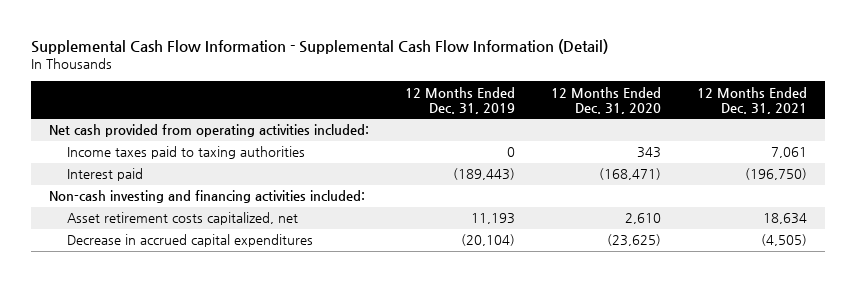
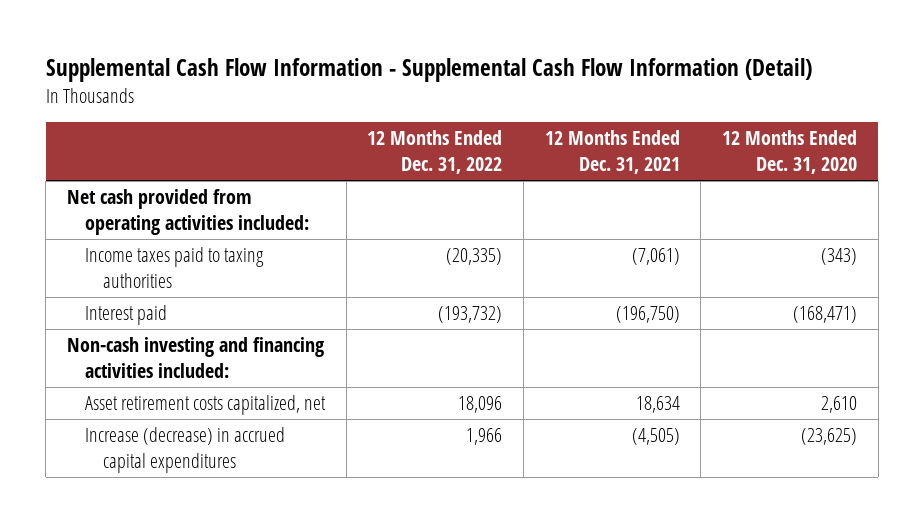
[405,86,516,114] 12 Months Ended Dec. 31, 2019 -> none
none -> [367,130,503,174] 12 Months Ended Dec. 31, 2022
[636,147,661,159] 343 -> [820,248,857,266] (343)
[770,147,807,159] 7,061 -> [631,248,680,266] (7,061)
[66,234,313,248] Decrease in accrued capital expenditures -> [85,427,286,473] Increase (decrease) in accrued capital expenditures

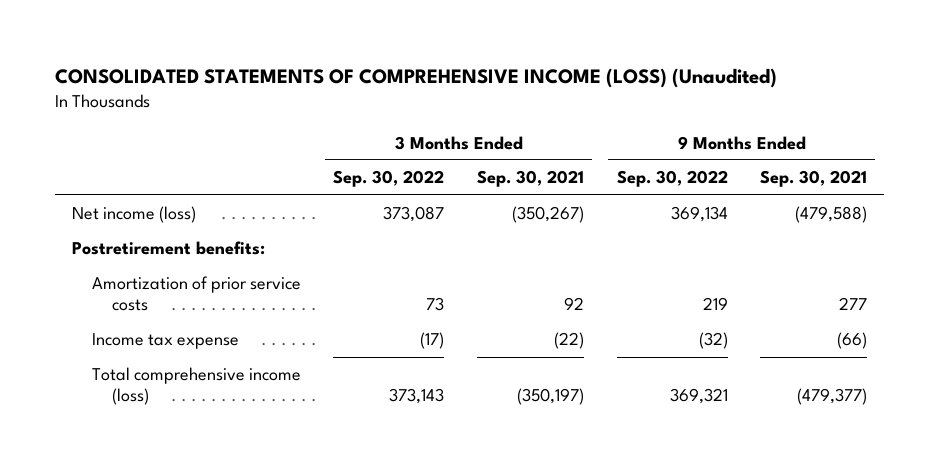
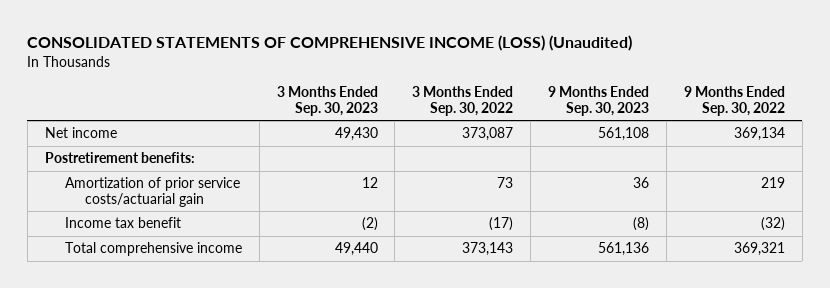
[476,170,584,188] Sep. 30, 2021 -> none
[760,170,868,188] Sep. 30, 2021 -> none
none -> [276,86,378,116] 3 Months Ended Sep. 30, 2023
none -> [548,86,650,116] 9 Months Ended Sep. 30, 2023
[71,206,196,224] Net income (loss) -> [44,127,117,139] Net income
[91,276,301,312] Amortization of prior service costs -> [64,177,240,207] Amortization of prior service costs/actuarial gain
[91,333,239,350] Income tax expense -> [64,217,181,229] Income tax benefit
[91,367,301,406] Total comprehensive income (loss) -> [64,242,242,257] Total comprehensive income

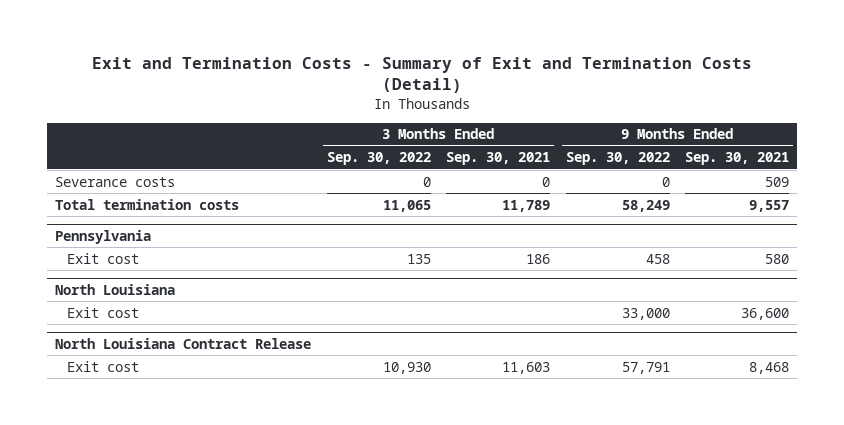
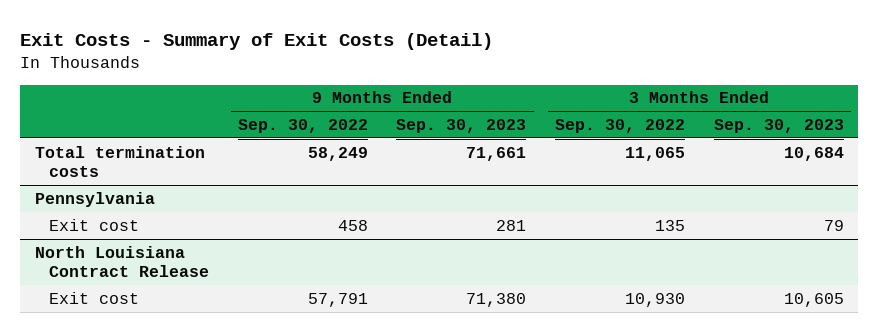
[92,56,753,94] Exit and Termination Costs - Summary of Exit and Termination Costs (Detail) -> [20,32,494,50] Exit Costs - Summary of Exit Costs (Detail)
[446,152,551,166] Sep. 30, 2021 -> none
[685,152,790,166] Sep. 30, 2021 -> none
none -> [396,118,527,133] Sep. 30, 2023
none -> [713,118,844,133] Sep. 30, 2023
[55,176,176,187] Severance costs -> none
[55,283,176,295] North Louisiana -> none
[67,306,140,318] Exit cost -> none

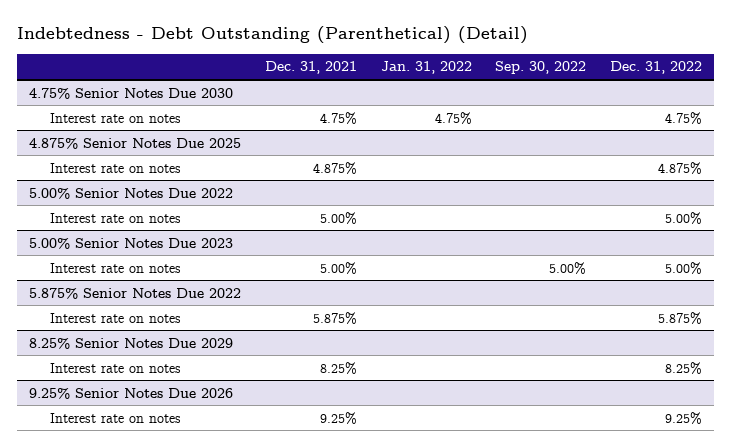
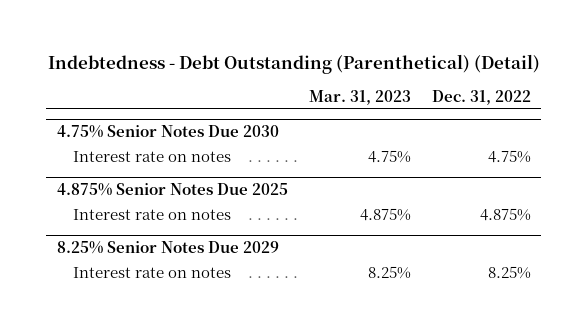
[264,61,357,75] Dec. 31, 2021 -> none
[380,61,472,75] Jan. 31, 2022 -> none
[495,61,587,75] Sep. 30, 2022 -> none
none -> [308,90,411,106] Mar. 31, 2023
[29,187,234,199] 5.00% Senior Notes Due 2022 -> none
[49,212,181,223] Interest rate on notes -> none
[29,237,234,249] 5.00% Senior Notes Due 2023 -> none
[49,262,181,273] Interest rate on notes -> none
[29,287,242,299] 5.875% Senior Notes Due 2022 -> none
[49,312,181,323] Interest rate on notes -> none
[29,387,234,399] 9.25% Senior Notes Due 2026 -> none
[49,412,181,423] Interest rate on notes -> none

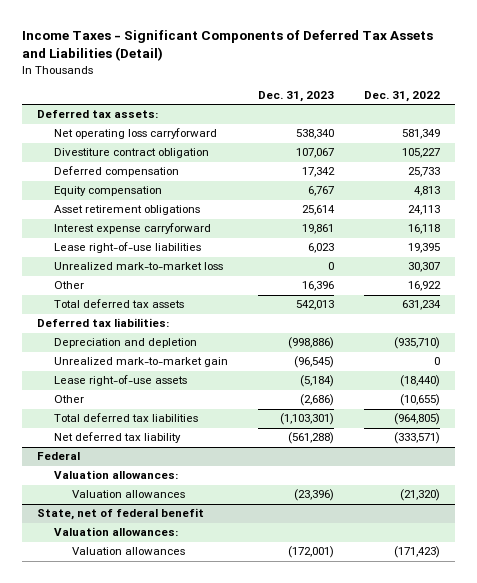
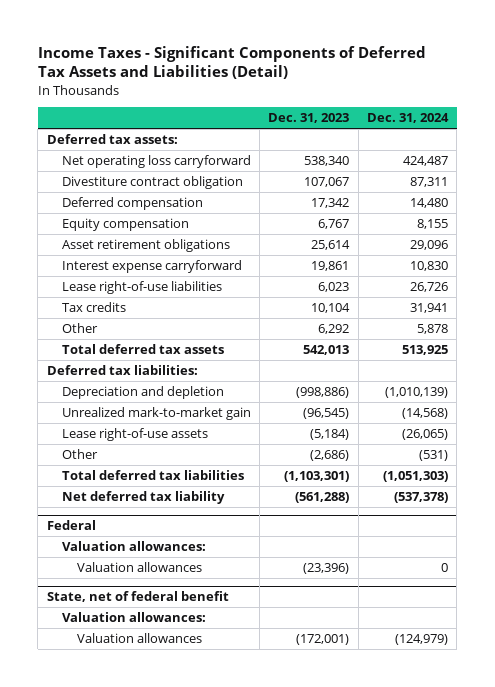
[364,90,441,102] Dec. 31, 2022 -> none
none -> [366,113,449,124] Dec. 31, 2024
[54,262,224,271] Unrealized mark-to-market loss -> none
none -> [62,302,127,313] Tax credits
[302,281,335,292] 16,396 -> [318,324,350,335] 6,292

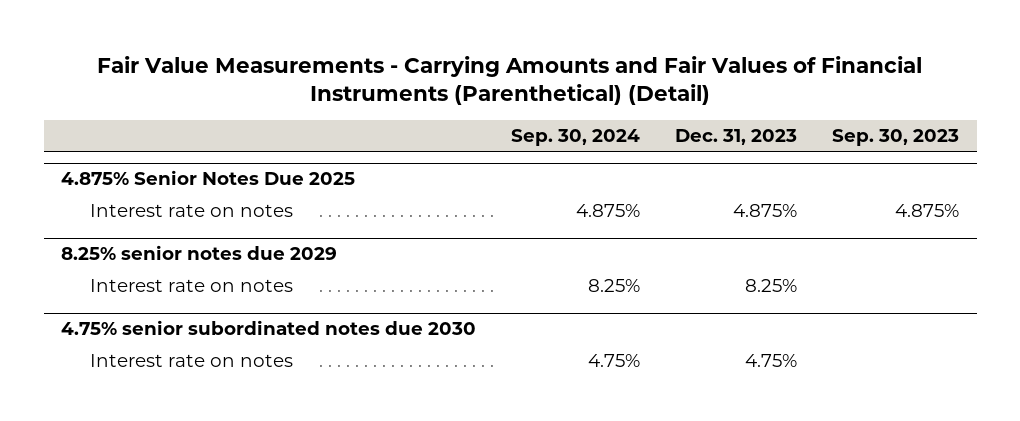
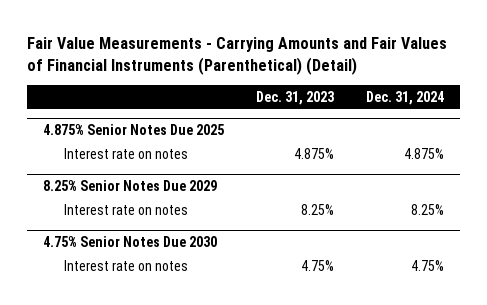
[511,129,641,147] Sep. 30, 2024 -> none
[832,129,960,147] Sep. 30, 2023 -> none
none -> [365,90,444,105] Dec. 31, 2024
[61,245,338,261] 8.25% senior notes due 2029 -> [43,180,218,192] 8.25% Senior Notes Due 2029
[61,320,477,336] 4.75% senior subordinated notes due 2030 -> [43,236,218,248] 4.75% Senior Notes Due 2030

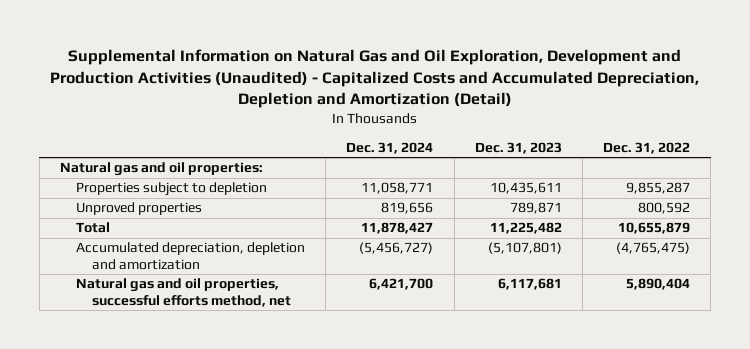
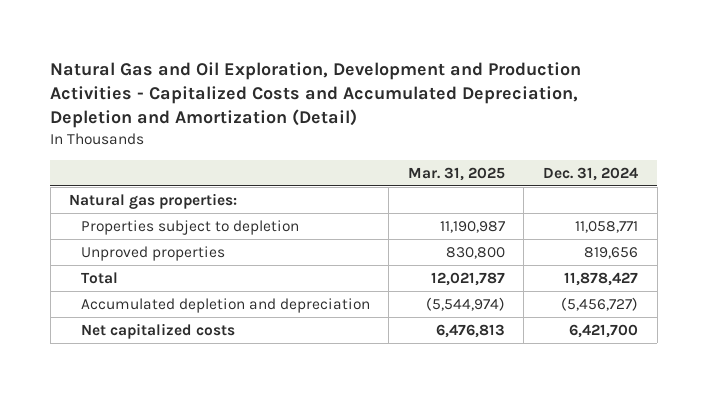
[50,49,700,109] Supplemental Information on Natural Gas and Oil Exploration, Development and Production Activities (Unaudited) - Capitalized Costs and Accumulated Depreciation, Depletion and Amortization (Detail) -> [50,61,582,129] Natural Gas and Oil Exploration, Development and Production Activities - Capitalized Costs and Accumulated Depreciation, Depletion and Amortization (Detail)
[474,141,562,154] Dec. 31, 2023 -> none
[603,141,691,154] Dec. 31, 2022 -> none
none -> [407,166,505,181] Mar. 31, 2025
[60,162,264,177] Natural gas and oil properties: -> [69,192,238,209] Natural gas properties:
[75,242,305,270] Accumulated depreciation, depletion and amortization -> [80,297,370,313] Accumulated depletion and depreciation
[75,278,291,307] Natural gas and oil properties, successful efforts method, net -> [80,322,235,339] Net capitalized costs

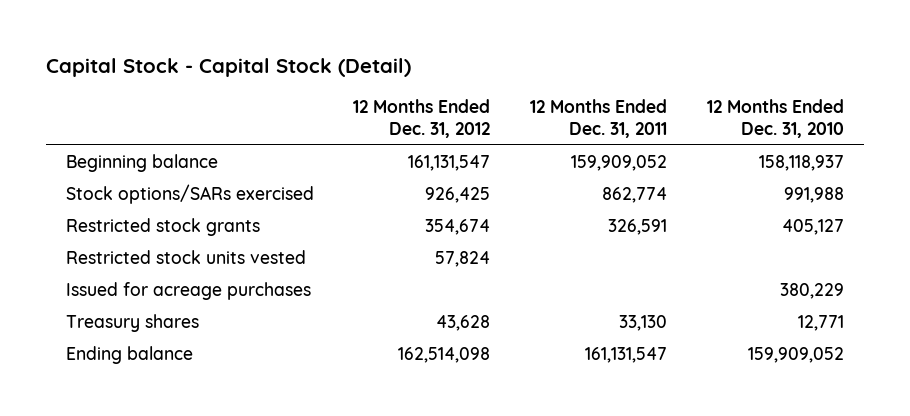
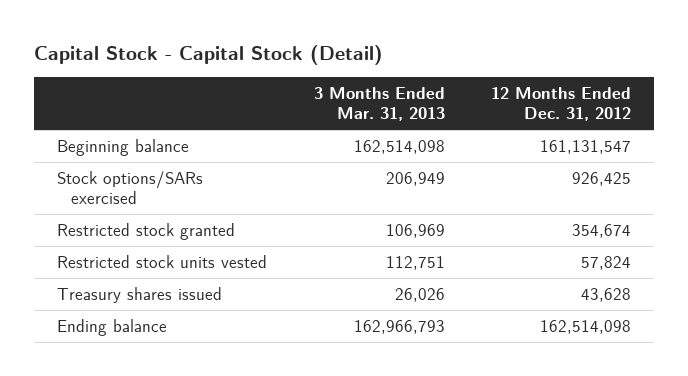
[530,98,668,139] 12 Months Ended Dec. 31, 2011 -> none
[707,98,845,139] 12 Months Ended Dec. 31, 2010 -> none
none -> [313,86,445,122] 3 Months Ended Mar. 31, 2013
[65,218,260,237] Restricted stock grants -> [57,222,236,240] Restricted stock granted
[65,282,311,301] Issued for acreage purchases -> none
[65,314,199,333] Treasury shares -> [57,286,223,303] Treasury shares issued

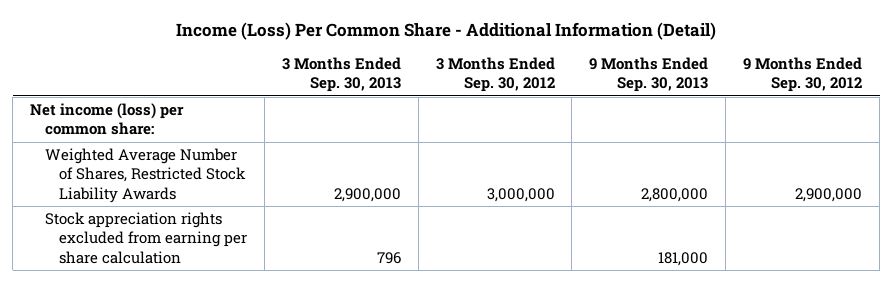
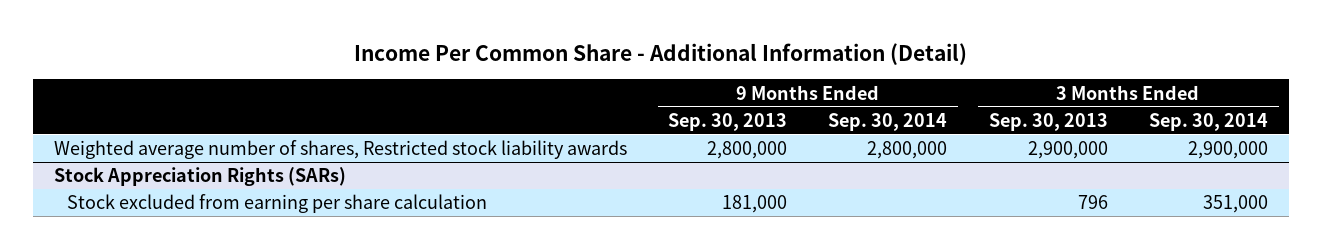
[176,22,717,41] Income (Loss) Per Common Share - Additional Information (Detail) -> [353,43,967,66] Income Per Common Share - Additional Information (Detail)
[435,57,555,93] 3 Months Ended Sep. 30, 2012 -> none
[743,57,863,93] 9 Months Ended Sep. 30, 2012 -> none
none -> [828,112,948,131] Sep. 30, 2014
none -> [1149,112,1269,131] Sep. 30, 2014
[30,103,185,136] Net income (loss) per common share: -> none
[44,148,246,203] Weighted Average Number of Shares, Restricted Stock Liability Awards -> [53,140,627,160] Weighted average number of shares, Restricted stock liability awards
none -> [53,167,346,187] Stock Appreciation Rights (SARs)
[44,212,247,264] Stock appreciation rights excluded from earning per share calculation -> [67,194,488,214] Stock excluded from earning per share calculation

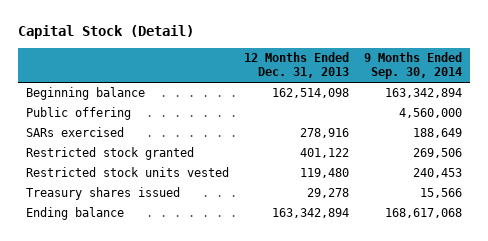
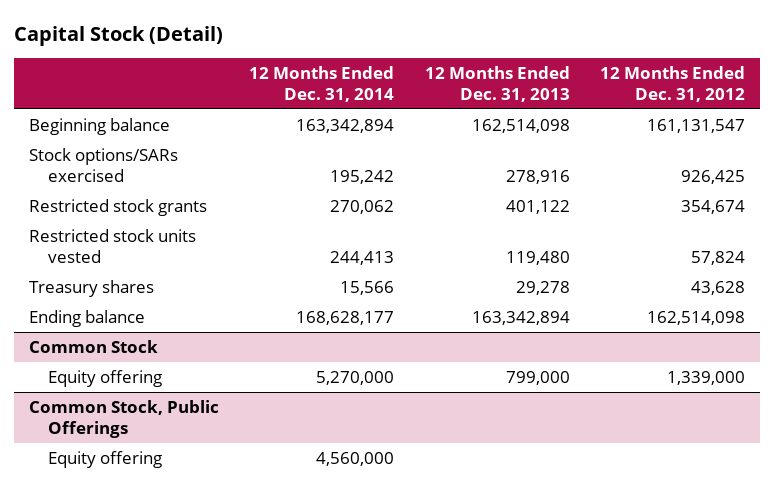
[364,51,463,80] 9 Months Ended Sep. 30, 2014 -> none
none -> [249,65,395,102] 12 Months Ended Dec. 31, 2014
none -> [600,65,746,102] 12 Months Ended Dec. 31, 2012
[26,107,132,121] Public offering -> none
[26,127,125,138] SARs exercised -> [29,148,179,183] Stock options/SARs exercised
[26,147,195,161] Restricted stock granted -> [29,199,208,217] Restricted stock grants
[26,187,181,201] Treasury shares issued -> [29,280,155,298] Treasury shares
none -> [29,340,159,354] Common Stock
none -> [47,370,162,388] Equity offering
none -> [29,400,220,439] Common Stock, Public Offerings
none -> [47,451,162,469] Equity offering

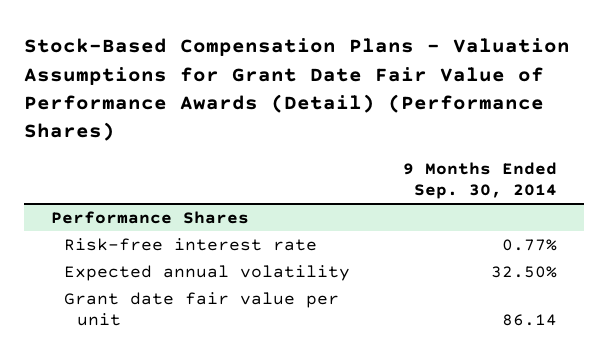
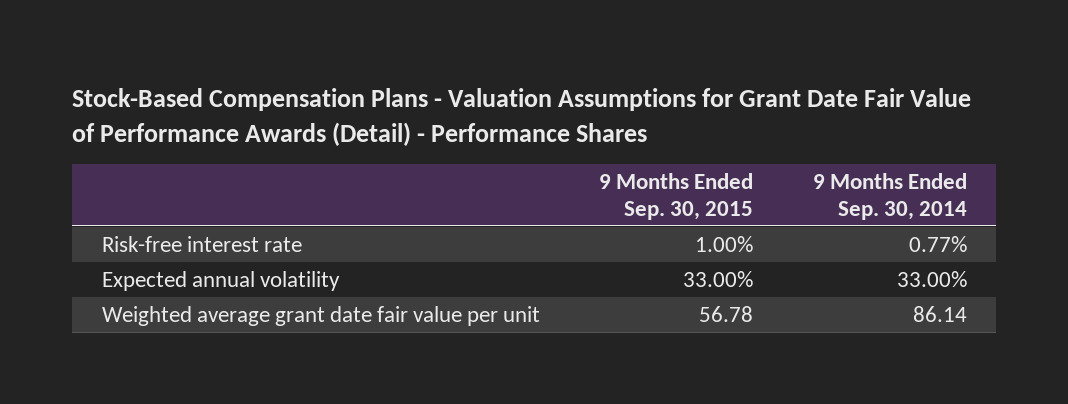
[24,38,571,142] Stock-Based Compensation Plans - Valuation Assumptions for Grant Date Fair Value of Performance Awards (Detail) (Performance Shares) -> [71,87,971,146] Stock-Based Compensation Plans - Valuation Assumptions for Grant Date Fair Value of Performance Awards (Detail) - Performance Shares
none -> [599,173,754,220] 9 Months Ended Sep. 30, 2015
[50,210,249,224] Performance Shares -> none
[491,265,558,278] 32.50% -> [896,270,967,287] 33.00%
[63,291,339,326] Grant date fair value per unit -> [101,305,540,326] Weighted average grant date fair value per unit

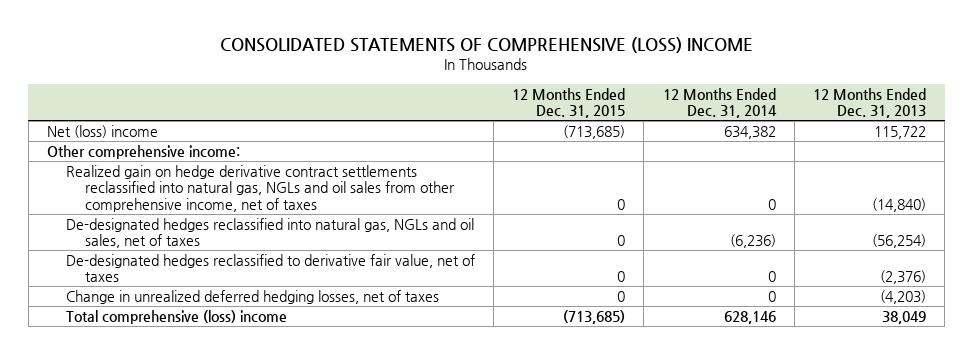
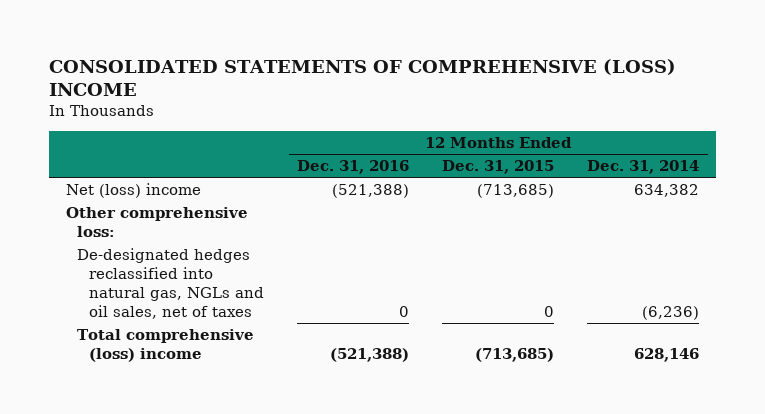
[812,87,926,118] 12 Months Ended Dec. 31, 2013 -> none
none -> [296,160,409,175] Dec. 31, 2016
[66,164,455,212] Realized gain on hedge derivative contract settlements reclassified into natural gas, NGLs and oil sales from other comprehensive income, net of taxes -> none
[47,144,241,159] Other comprehensive income: -> [65,206,248,238] Other comprehensive loss:
[66,253,476,283] De-designated hedges reclassified to derivative fair value, net of taxes -> none
[66,289,440,304] Change in unrealized deferred hedging losses, net of taxes -> none

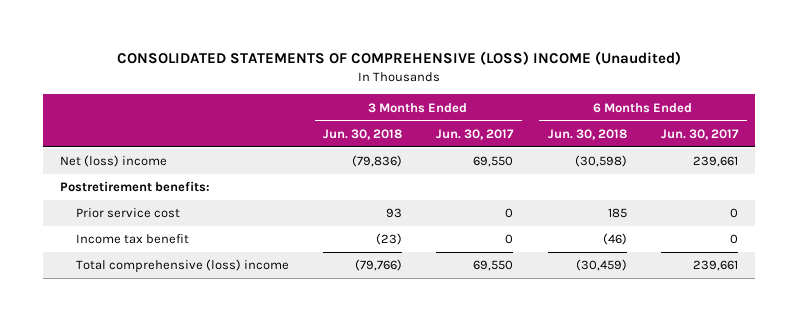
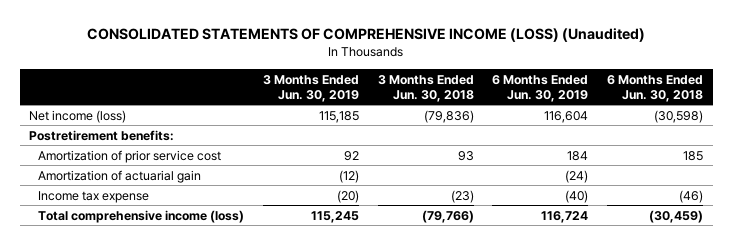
[117,51,682,66] CONSOLIDATED STATEMENTS OF COMPREHENSIVE (LOSS) INCOME (Unaudited) -> [87,28,646,43] CONSOLIDATED STATEMENTS OF COMPREHENSIVE INCOME (LOSS) (Unaudited)
[436,128,515,140] Jun. 30, 2017 -> none
[661,128,740,140] Jun. 30, 2017 -> none
none -> [262,74,359,102] 3 Months Ended Jun. 30, 2019
none -> [492,74,589,102] 6 Months Ended Jun. 30, 2019
[60,155,168,168] Net (loss) income -> [28,109,126,123] Net income (loss)
[75,208,180,219] Prior service cost -> [37,149,221,163] Amortization of prior service cost
none -> [37,169,201,183] Amortization of actuarial gain
[75,234,189,245] Income tax benefit -> [37,190,149,203] Income tax expense
[75,259,289,274] Total comprehensive (loss) income -> [37,209,244,223] Total comprehensive income (loss)

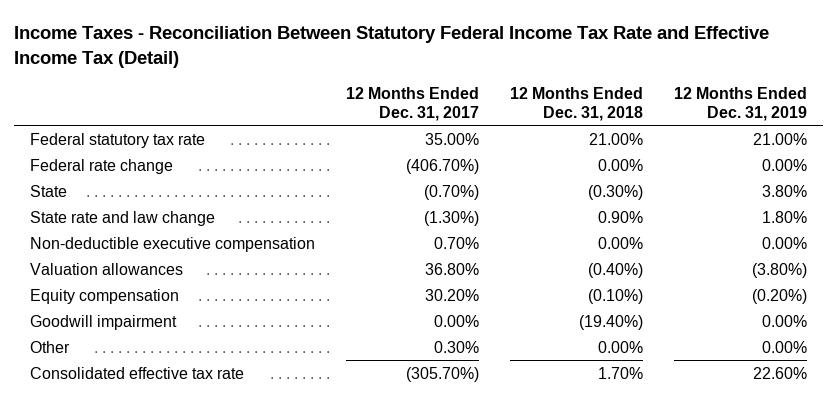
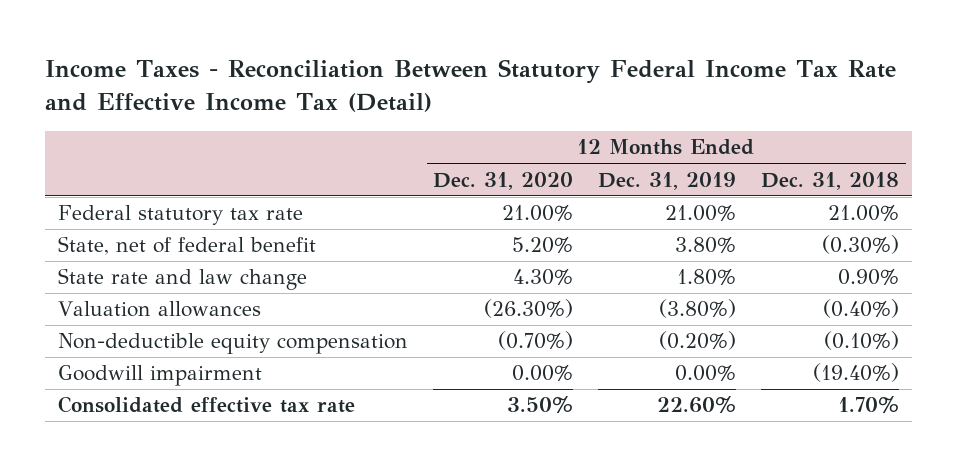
[345,87,479,121] 12 Months Ended Dec. 31, 2017 -> none
none -> [432,171,573,190] Dec. 31, 2020
[29,158,173,174] Federal rate change -> none
[29,184,67,197] State -> [57,236,316,256] State, net of federal benefit
[29,236,315,252] Non-deductible executive compensation -> none
[29,288,179,304] Equity compensation -> [57,333,408,355] Non-deductible equity compensation
[29,340,70,353] Other -> none

